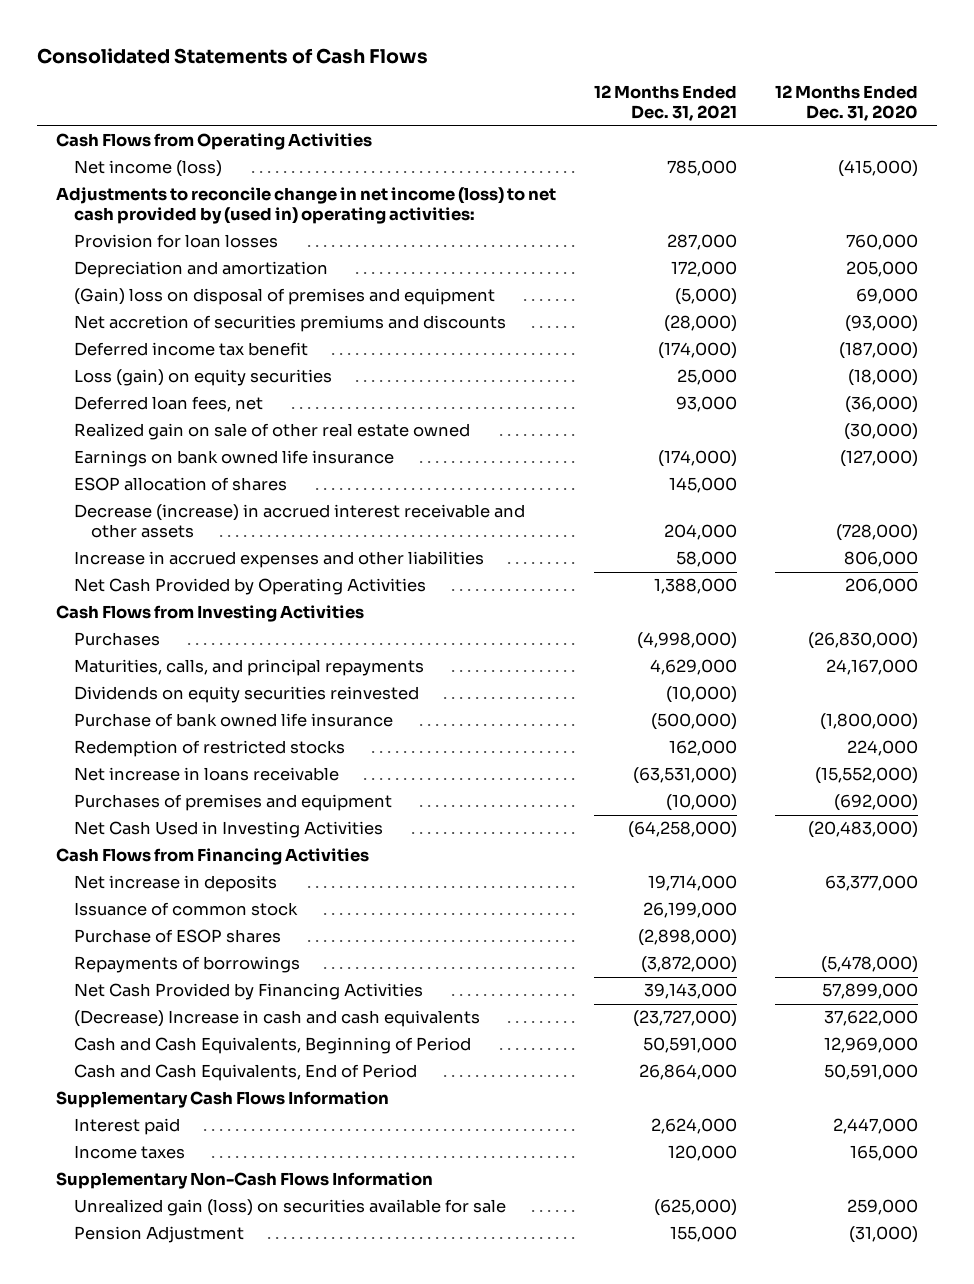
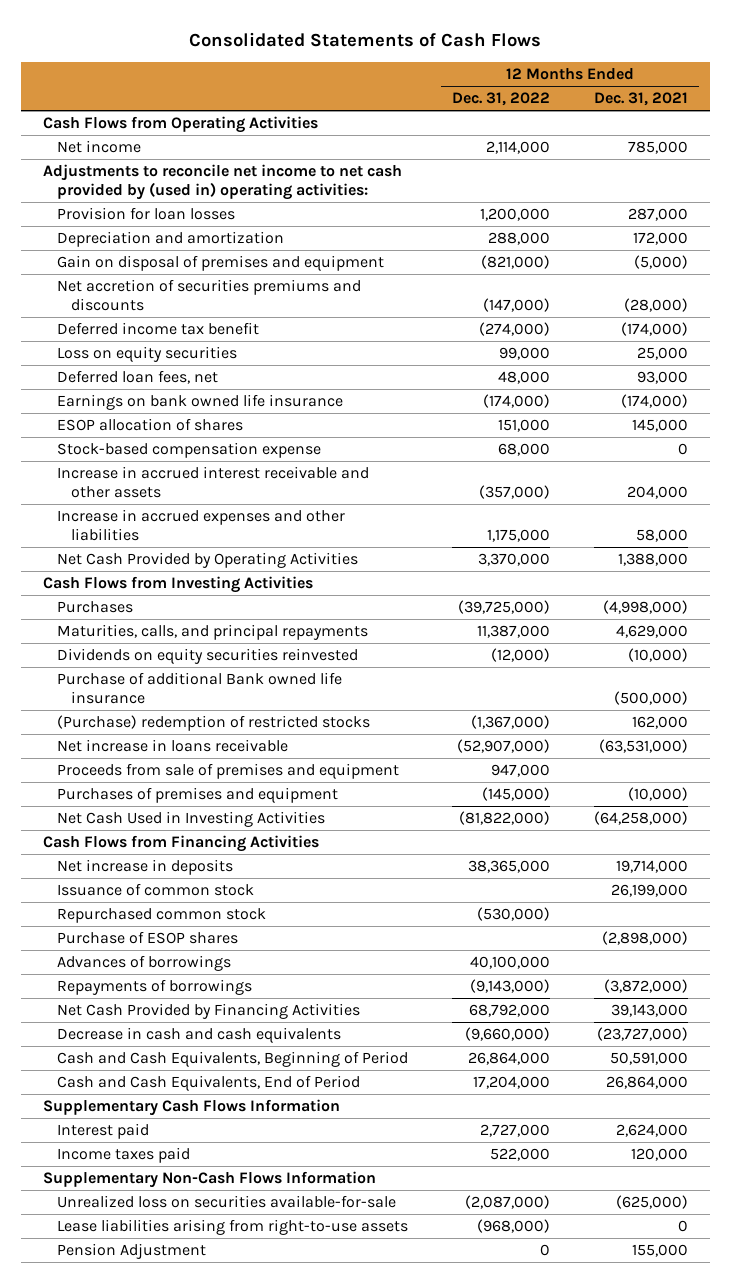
[774,85,918,122] 12 Months Ended Dec. 31, 2020 -> none
none -> [451,92,550,107] Dec. 31, 2022
[73,160,222,178] Net income (loss) -> [56,140,141,154] Net income
[56,187,557,225] Adjustments to reconcile change in net income (loss) to net cash provided by (used in) operating activities: -> [43,164,403,200] Adjustments to reconcile net income to net cash provided by (used in) operating activities:
[73,288,495,306] (Gain) loss on disposal of premises and equipment -> [56,255,384,272] Gain on disposal of premises and equipment
[73,369,332,387] Loss (gain) on equity securities -> [56,346,237,363] Loss on equity securities
[73,423,470,441] Realized gain on sale of other real estate owned -> none
none -> [56,442,321,459] Stock-based compensation expense
[73,504,525,539] Decrease (increase) in accrued interest receivable and other assets -> [56,466,369,498] Increase in accrued interest receivable and other assets
[73,713,393,728] Purchase of bank owned life insurance -> [56,672,342,704] Purchase of additional Bank owned life insurance
[73,740,345,758] Redemption of restricted stocks -> [56,715,370,732] (Purchase) redemption of restricted stocks
none -> [56,763,399,780] Proceeds from sale of premises and equipment
none -> [56,908,266,924] Repurchased common stock
none -> [56,955,231,972] Advances of borrowings
[73,1010,480,1028] (Decrease) Increase in cash and cash equivalents -> [56,1027,341,1044] Decrease in cash and cash equivalents
[73,1145,185,1160] Income taxes -> [56,1147,190,1164] Income taxes paid
[73,1199,506,1217] Unrealized gain (loss) on securities available for sale -> [56,1195,396,1209] Unrealized loss on securities available-for-sale
none -> [56,1219,408,1236] Lease liabilities arising from right-to-use assets

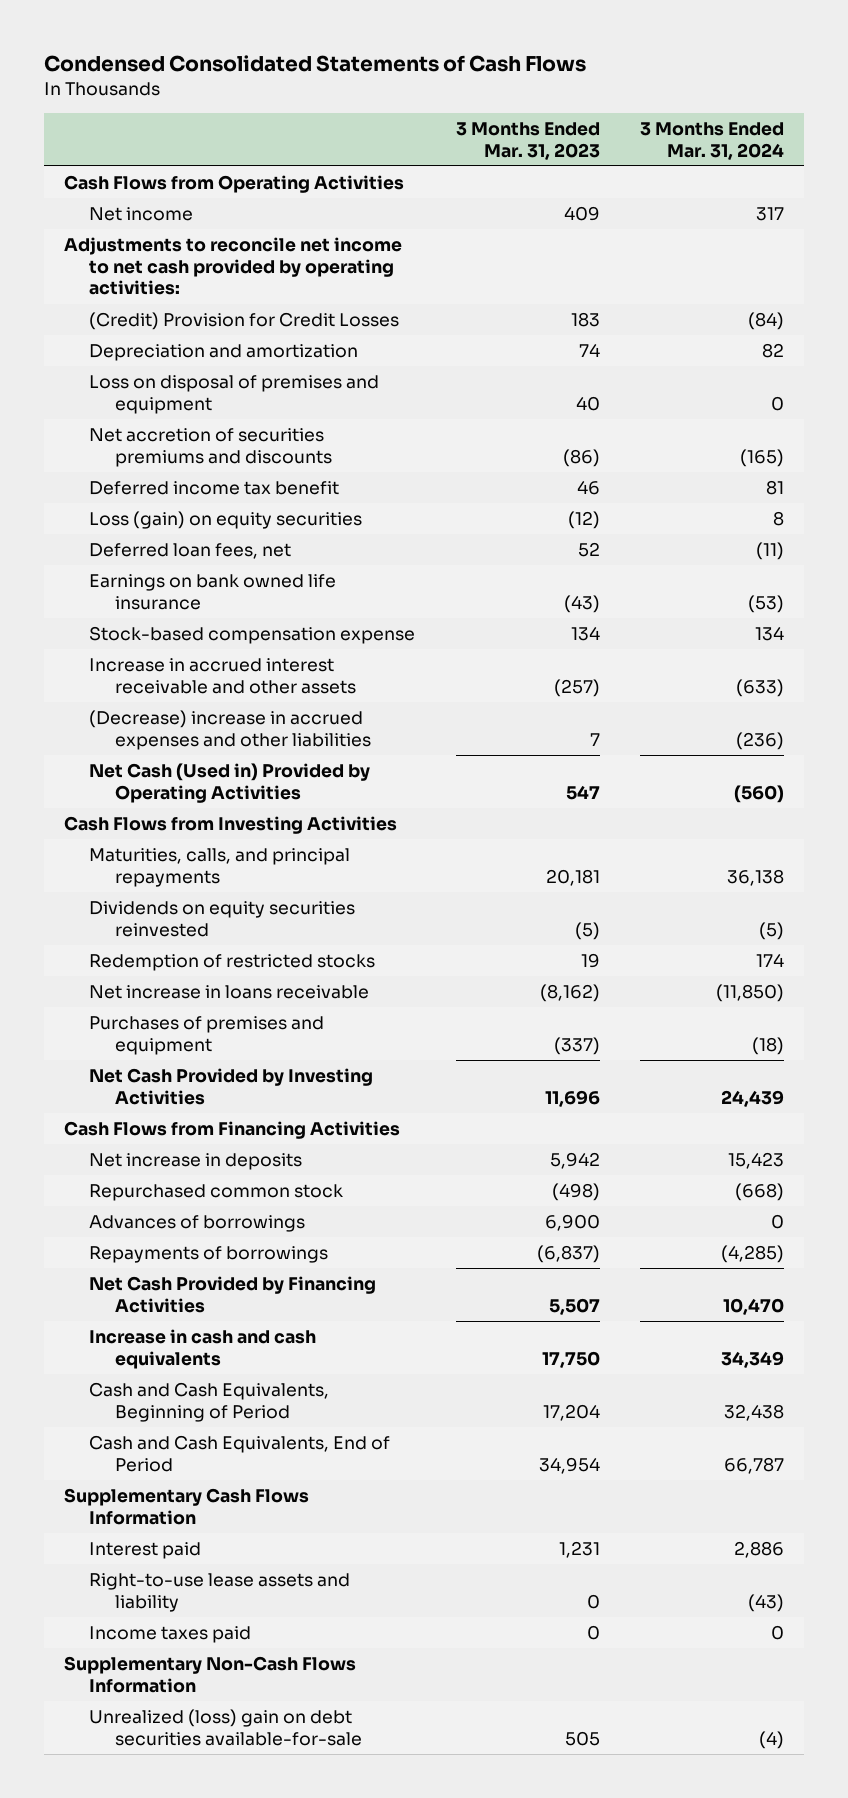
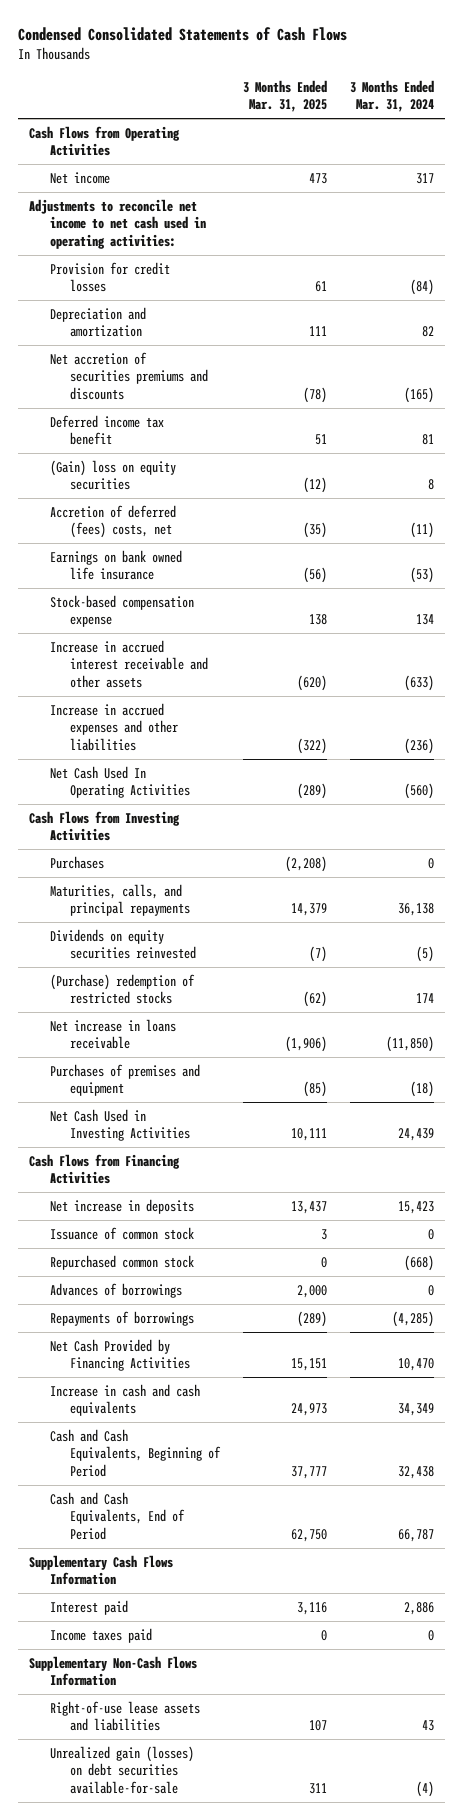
[455,121,600,160] 3 Months Ended Mar. 31, 2023 -> none
none -> [243,79,328,112] 3 Months Ended Mar. 31, 2025
[64,237,403,296] Adjustments to reconcile net income to net cash provided by operating activities: -> [29,198,206,249] Adjustments to reconcile net income to net cash used in operating activities:
[89,312,400,331] (Credit) Provision for Credit Losses -> [49,261,170,293] Provision for credit losses
[89,375,380,414] Loss on disposal of premises and equipment -> none
[89,511,363,530] Loss (gain) on equity securities -> [49,459,176,491] (Gain) loss on equity securities
[89,543,292,560] Deferred loan fees, net -> [49,504,176,539] Accretion of deferred (fees) costs, net
[89,710,371,750] (Decrease) increase in accrued expenses and other liabilities -> [49,702,179,751] Increase in accrued expenses and other liabilities
[89,763,371,803] Net Cash (Used in) Provided by Operating Activities -> [49,765,191,799] Net Cash Used In Operating Activities
none -> [49,855,104,869] Purchases
[89,954,376,972] Redemption of restricted stocks -> [49,973,195,1005] (Purchase) redemption of restricted stocks
[89,1068,374,1105] Net Cash Provided by Investing Activities -> [49,1108,191,1142] Net Cash Used in Investing Activities
none -> [49,1226,194,1240] Issuance of common stock
[89,1573,351,1612] Right-to-use lease assets and liability -> none
none -> [49,1700,200,1732] Right-of-use lease assets and liabilities
[89,1709,362,1746] Unrealized (loss) gain on debt securities available-for-sale -> [49,1745,194,1794] Unrealized gain (losses) on debt securities available-for-sale

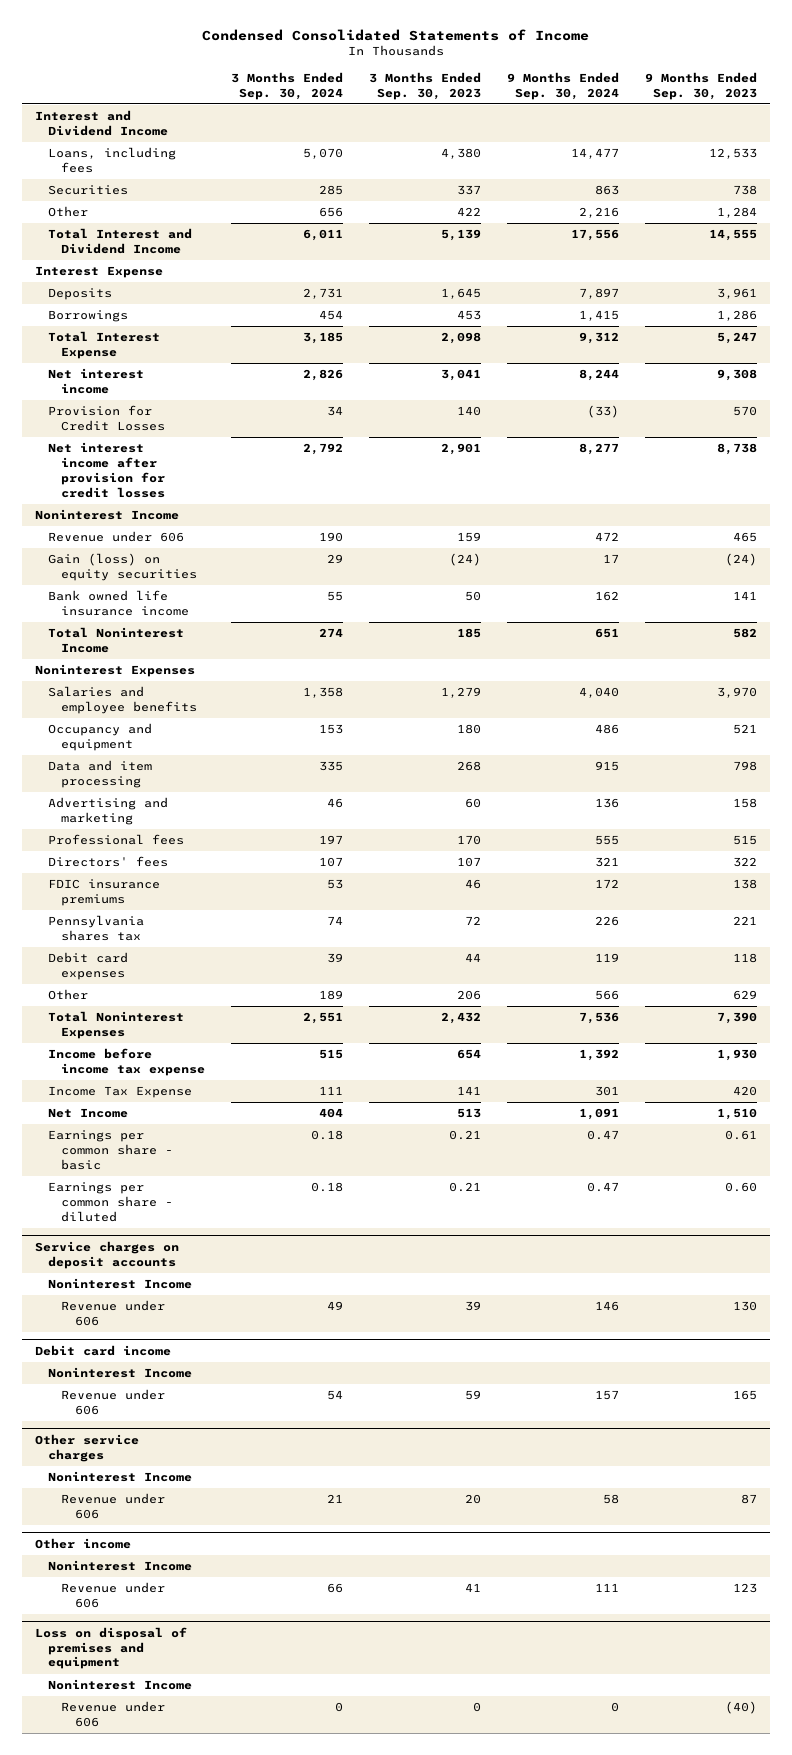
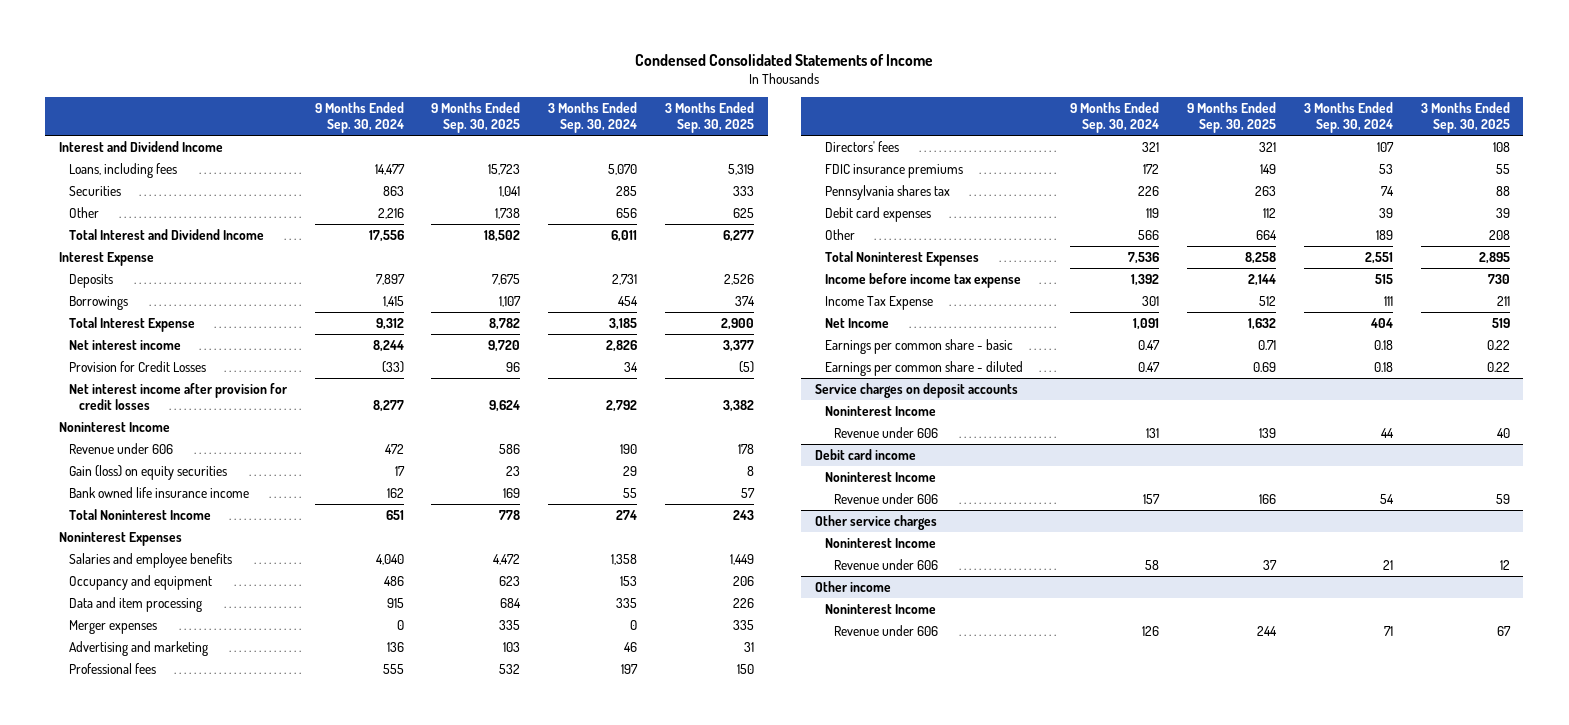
[369,71,482,100] 3 Months Ended Sep. 30, 2023 -> none
[645,71,758,100] 9 Months Ended Sep. 30, 2023 -> none
none -> [431,101,521,134] 9 Months Ended Sep. 30, 2025
none -> [664,101,754,134] 3 Months Ended Sep. 30, 2025
none -> [68,619,157,634] Merger expenses
[327,1301,344,1311] 49 -> [1380,427,1394,438] 44
[595,1301,620,1312] 146 -> [1146,427,1160,438] 131
[34,1626,187,1670] Loss on disposal of premises and equipment -> none
[48,1679,193,1691] Noninterest Income -> none
[61,1701,166,1728] Revenue under 606 -> none
[327,1583,344,1594] 66 -> [1383,625,1393,636] 71
[595,1583,620,1593] 111 -> [1142,625,1160,636] 126

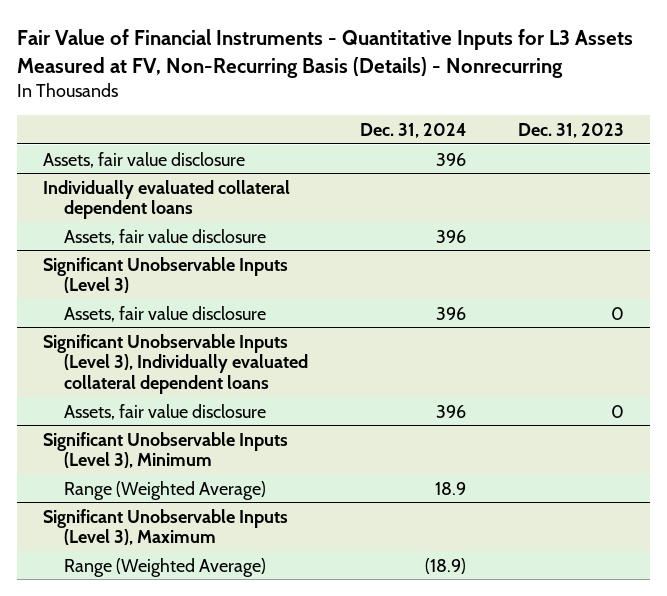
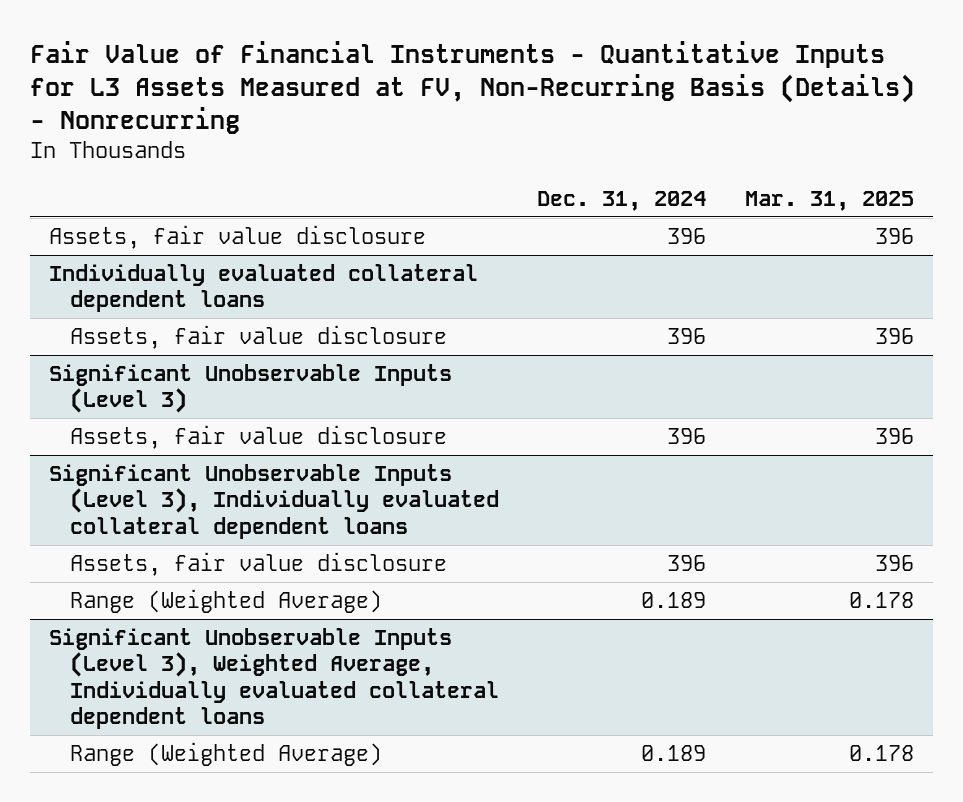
[517,122,624,138] Dec. 31, 2023 -> none
none -> [744,190,914,211] Mar. 31, 2025
[42,431,288,469] Significant Unobservable Inputs (Level 3), Minimum -> none
[42,508,288,546] Significant Unobservable Inputs (Level 3), Maximum -> none
[434,481,466,495] 18.9 -> [641,592,707,609] 0.189
none -> [48,628,499,730] Significant Unobservable Inputs (Level 3), Weighted Average, Individually evaluated collateral dependent loans
[424,557,466,574] (18.9) -> [641,745,707,762] 0.189

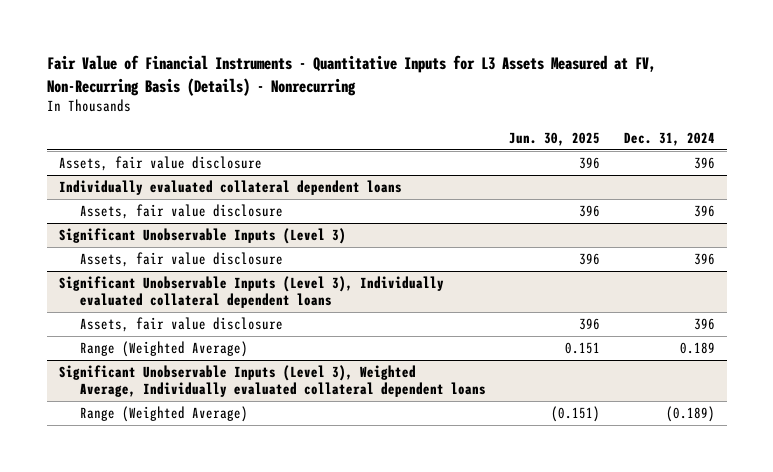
[744,190,914,211] Mar. 31, 2025 -> none
none -> [509,131,601,146] Jun. 30, 2025
[641,745,707,762] 0.189 -> [665,406,715,423] (0.189)

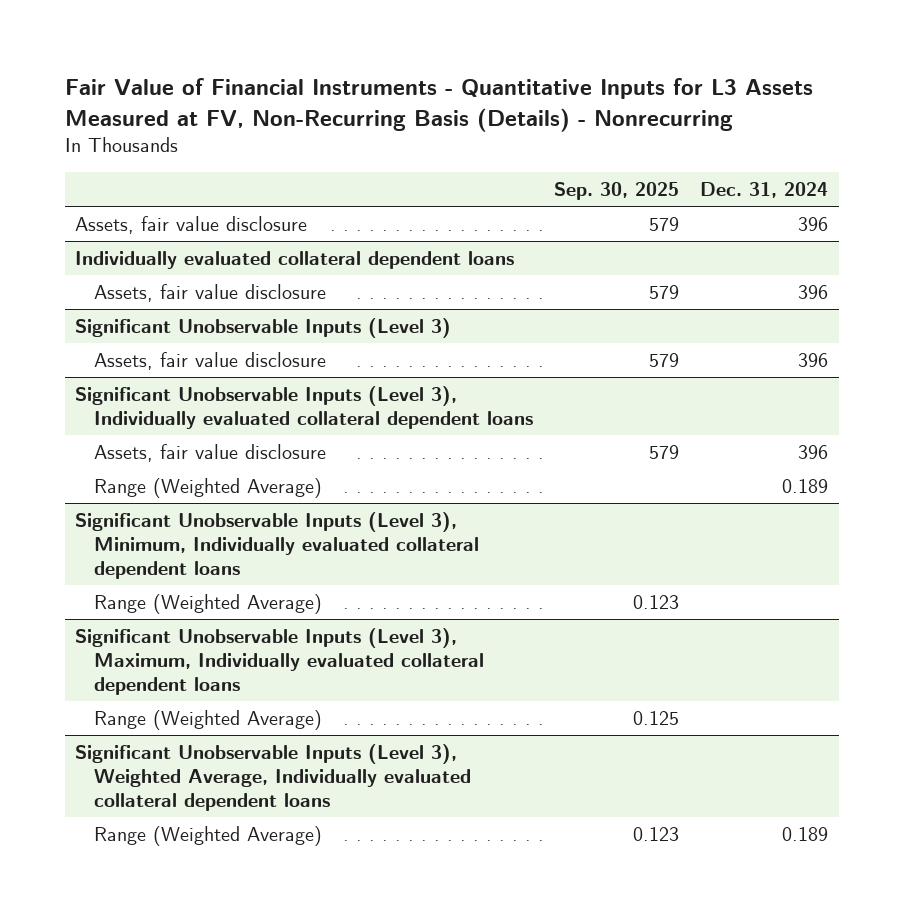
[509,131,601,146] Jun. 30, 2025 -> none
none -> [554,181,680,200] Sep. 30, 2025
none -> [75,511,480,579] Significant Unobservable Inputs (Level 3), Minimum, Individually evaluated collateral dependent loans
none -> [94,593,323,614] Range (Weighted Average)
none -> [75,627,485,695] Significant Unobservable Inputs (Level 3), Maximum, Individually evaluated collateral dependent loans
none -> [94,709,323,730] Range (Weighted Average)
[665,406,715,423] (0.189) -> [782,826,829,841] 0.189

